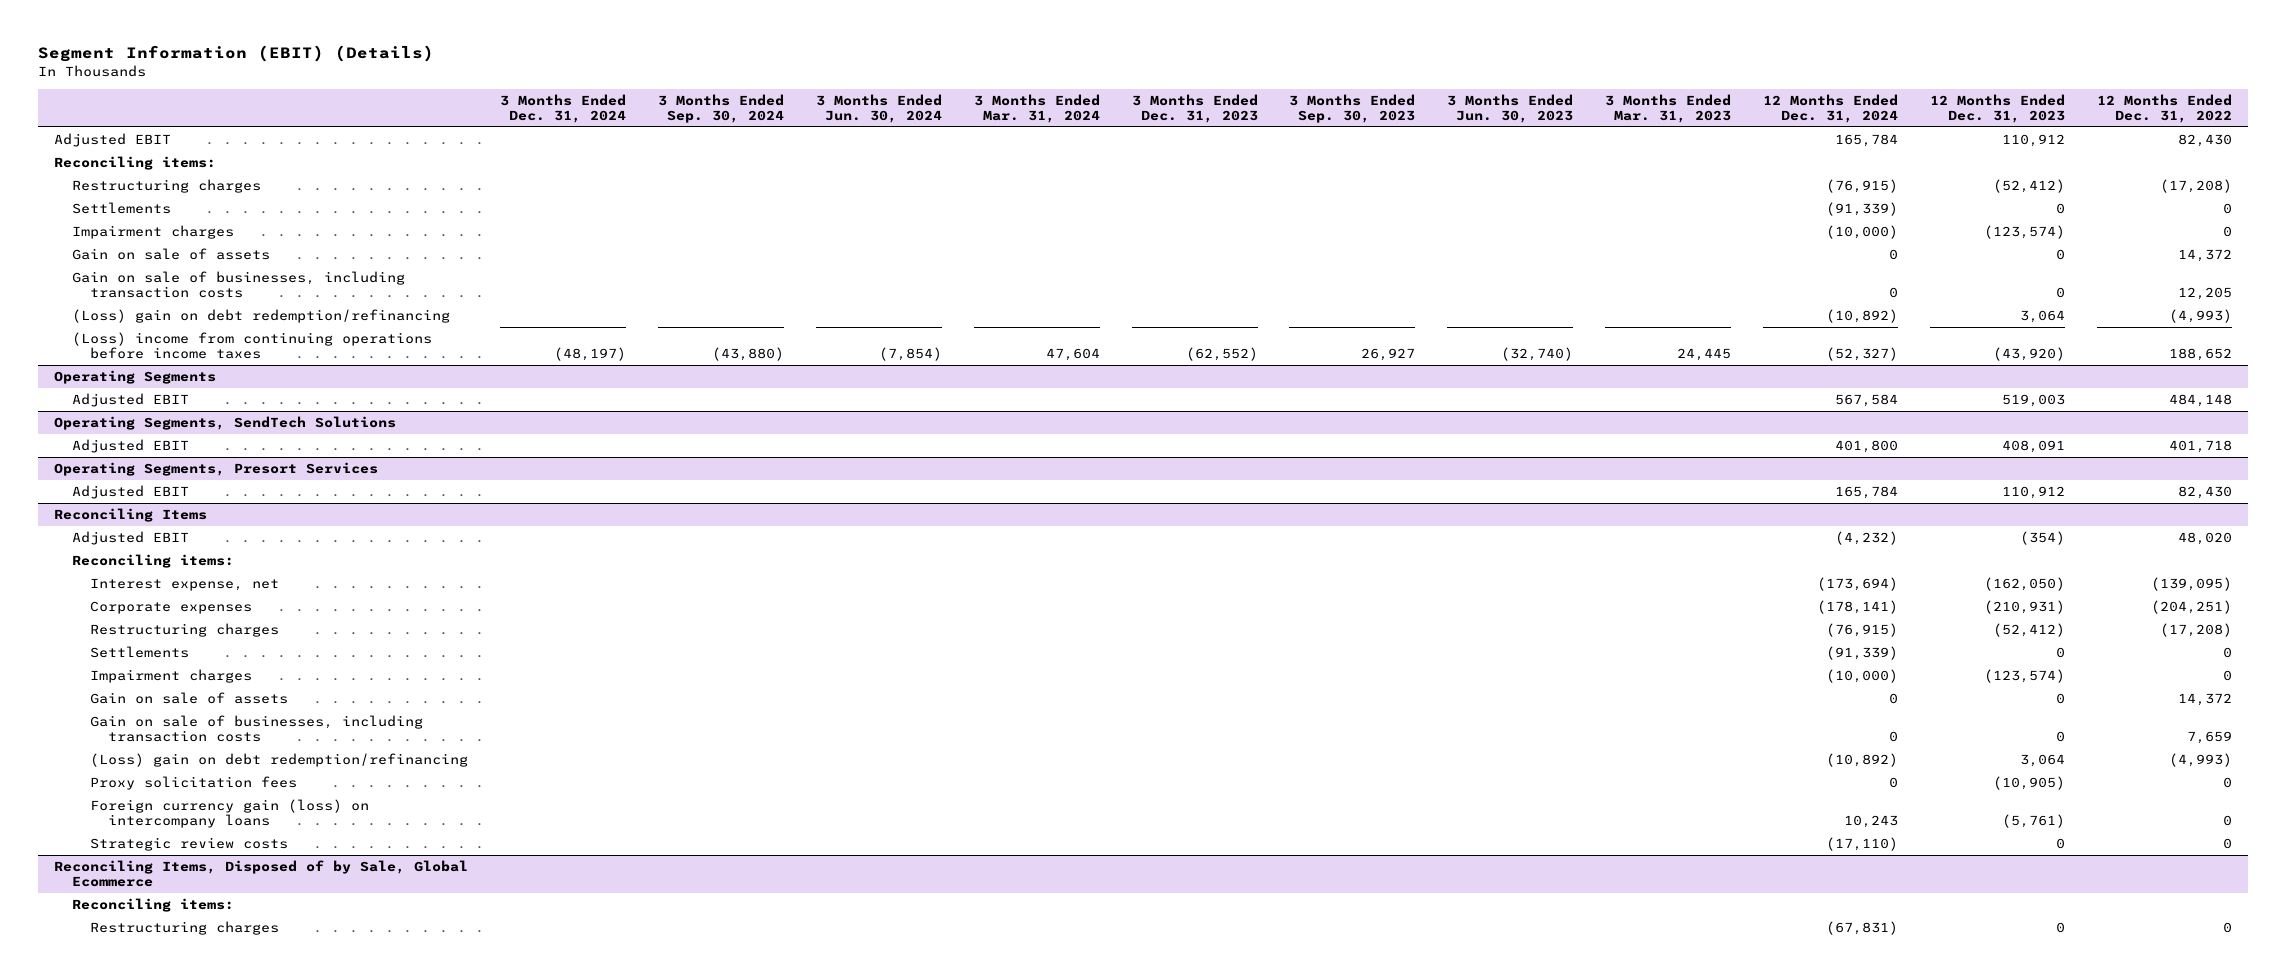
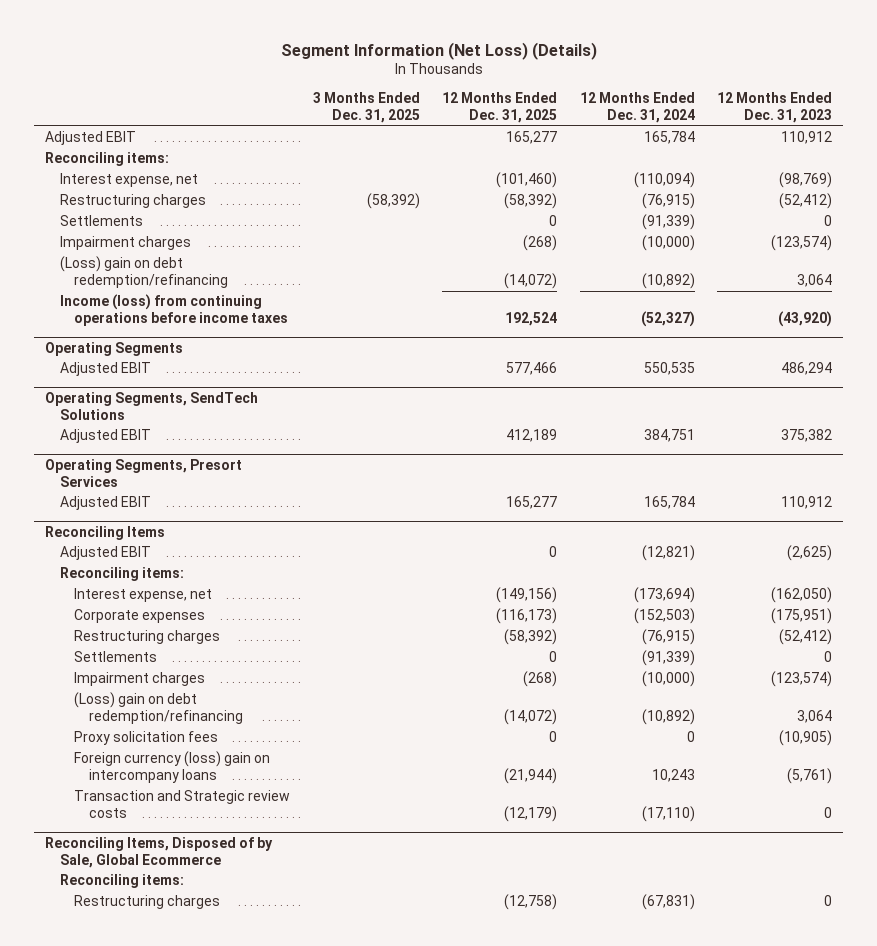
[38,45,435,63] Segment Information (EBIT) (Details) -> [280,41,597,60] Segment Information (Net Loss) (Details)
[499,93,626,123] 3 Months Ended Dec. 31, 2024 -> none
[657,93,784,123] 3 Months Ended Sep. 30, 2024 -> none
[815,93,942,123] 3 Months Ended Jun. 30, 2024 -> none
[973,93,1100,123] 3 Months Ended Mar. 31, 2024 -> none
[1131,93,1258,123] 3 Months Ended Dec. 31, 2023 -> none
[1289,93,1416,123] 3 Months Ended Sep. 30, 2023 -> none
[1447,93,1574,123] 3 Months Ended Jun. 30, 2023 -> none
[1605,93,1732,123] 3 Months Ended Mar. 31, 2023 -> none
[2097,93,2233,123] 12 Months Ended Dec. 31, 2022 -> none
none -> [312,92,420,124] 3 Months Ended Dec. 31, 2025
none -> [442,92,558,124] 12 Months Ended Dec. 31, 2025
none -> [59,173,198,188] Interest expense, net
[71,247,270,260] Gain on sale of assets -> none
[71,270,405,299] Gain on sale of businesses, including transaction costs -> none
[71,331,432,360] (Loss) income from continuing operations before income taxes -> [59,294,289,327] Income (loss) from continuing operations before income taxes
[1835,393,1899,407] 567,584 -> [643,362,695,376] 550,535
[2002,393,2066,407] 519,003 -> [781,362,833,376] 486,294
[1835,439,1899,453] 401,800 -> [643,429,695,443] 384,751
[2002,439,2066,453] 408,091 -> [781,429,833,443] 375,382
[1835,530,1899,545] (4,232) -> [641,545,695,562] (12,821)
[2020,530,2066,545] (354) -> [787,545,833,562] (2,625)
[1817,599,1899,614] (178,141) -> [633,608,695,625] (152,503)
[1984,599,2066,614] (210,931) -> [771,608,833,625] (175,951)
[89,691,288,704] Gain on sale of assets -> none
[89,714,423,743] Gain on sale of businesses, including transaction costs -> none
[89,798,369,829] Foreign currency gain (loss) on intercompany loans -> [74,751,271,784] Foreign currency (loss) gain on intercompany loans
[89,836,288,851] Strategic review costs -> [74,790,291,819] Transaction and Strategic review costs

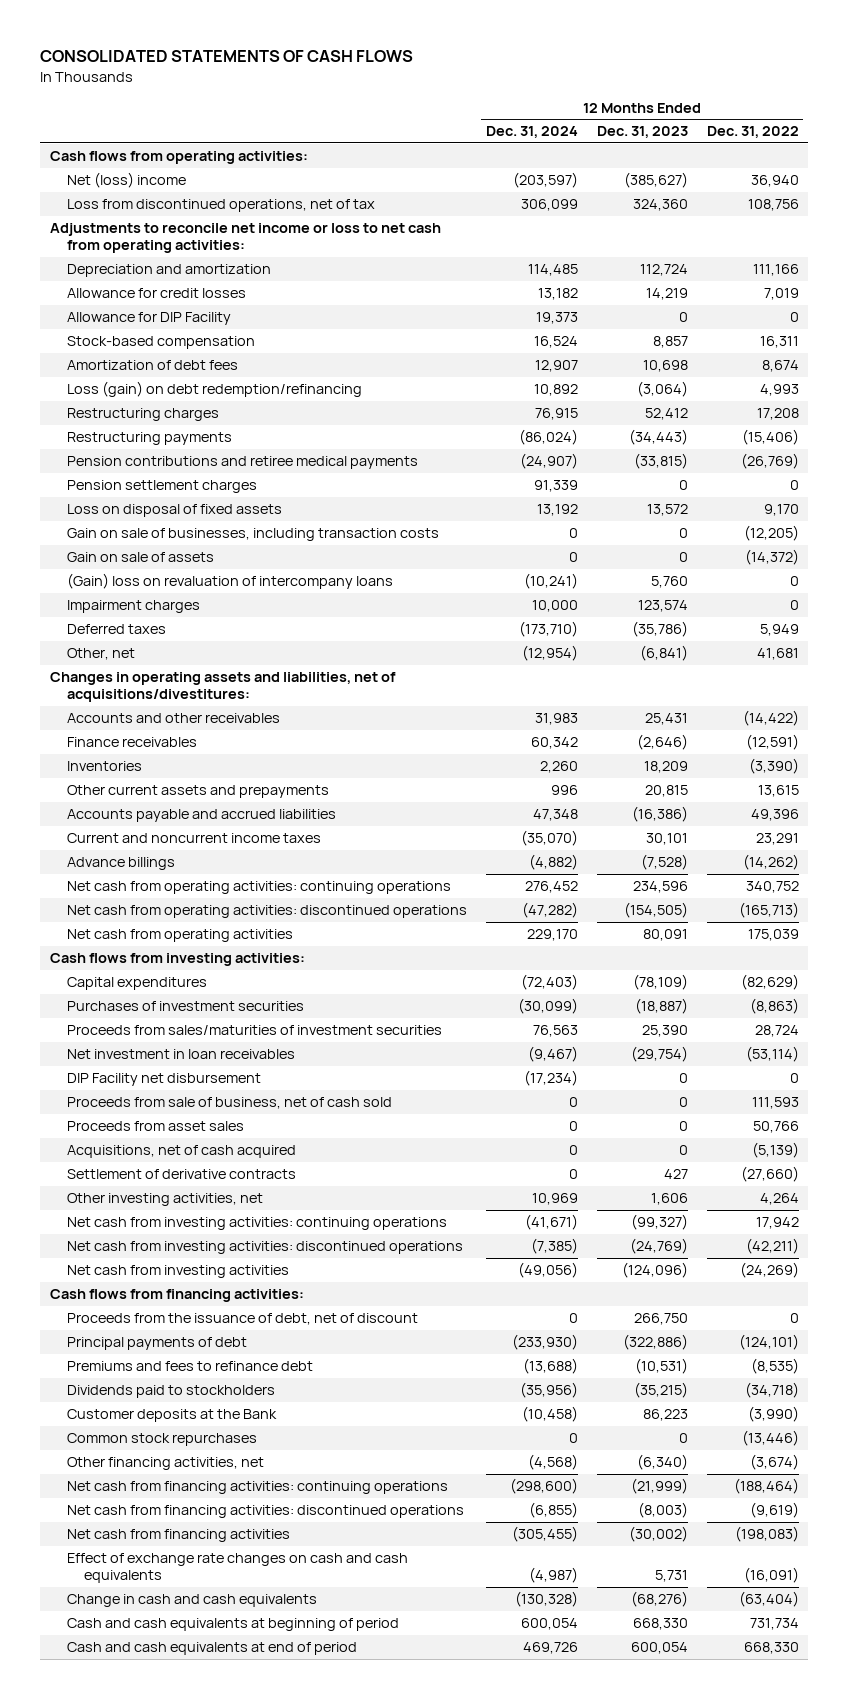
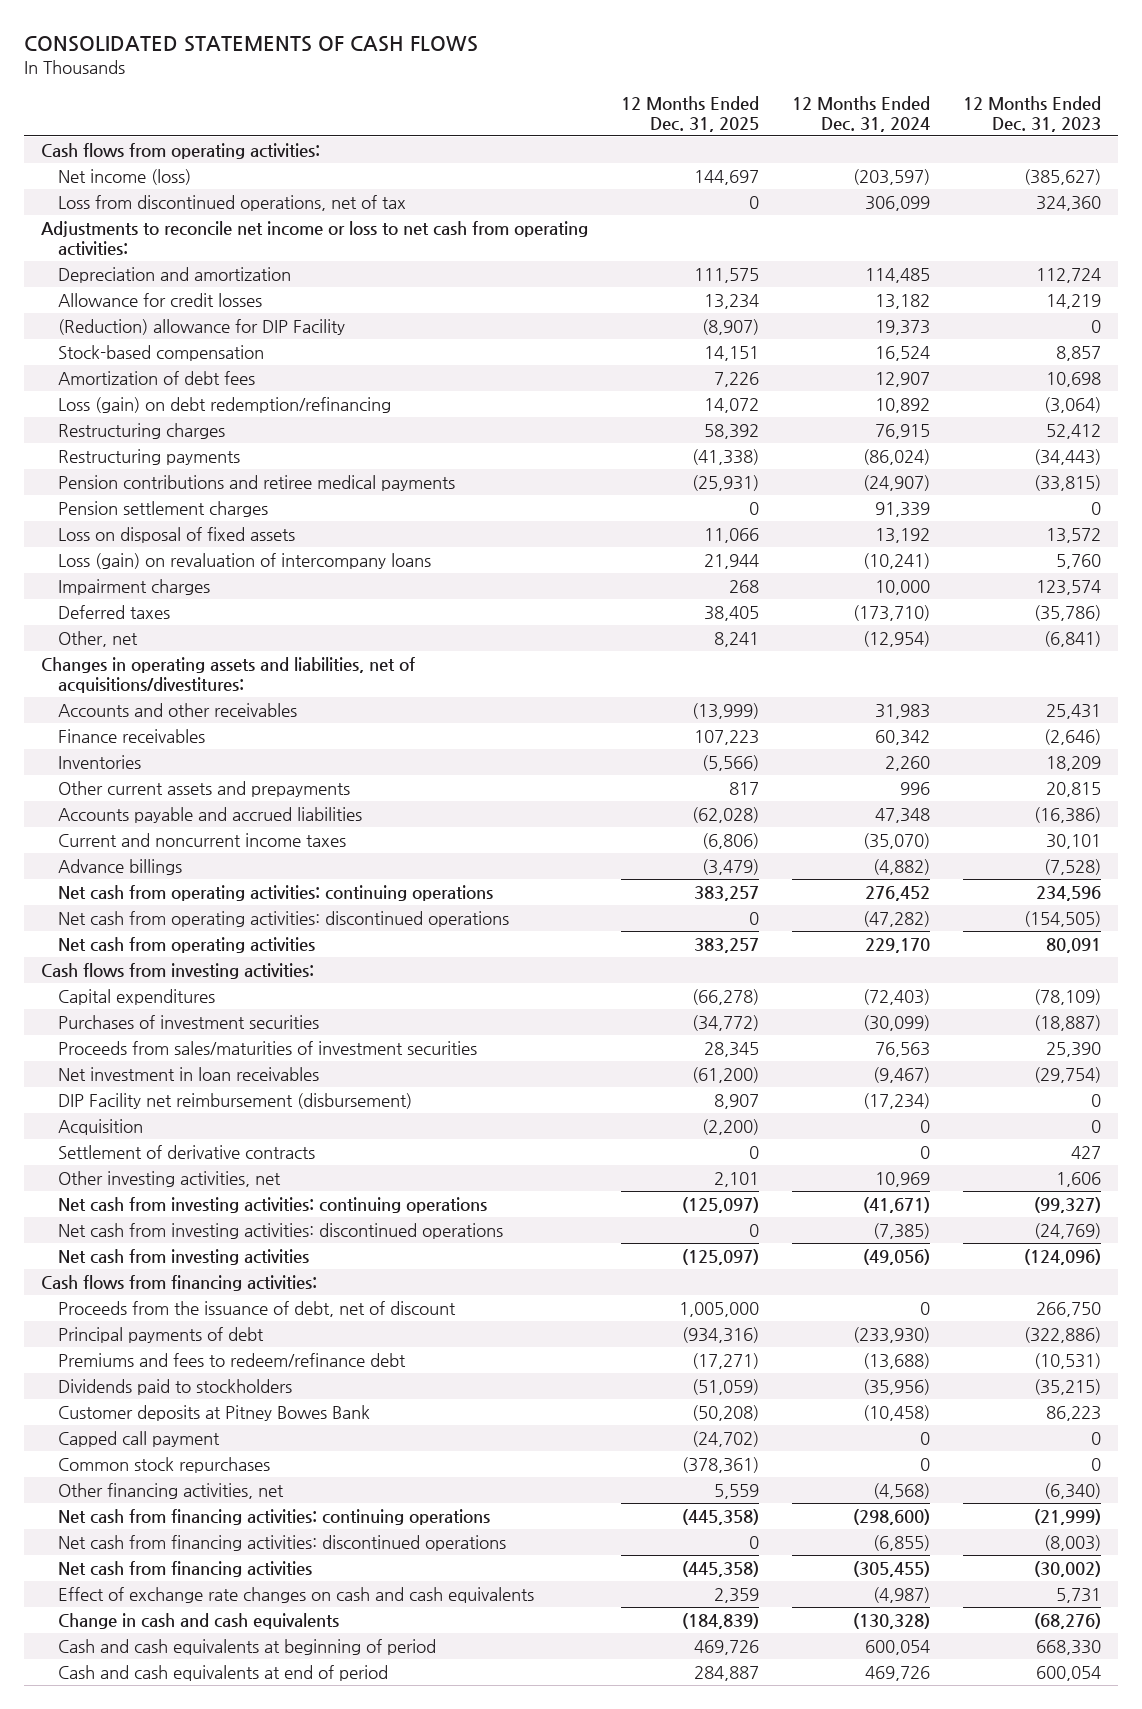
[706,126,799,139] Dec. 31, 2022 -> none
none -> [620,95,759,133] 12 Months Ended Dec. 31, 2025
[66,171,186,188] Net (loss) income -> [58,168,192,185] Net income (loss)
[66,311,231,325] Allowance for DIP Facility -> [58,318,346,335] (Reduction) allowance for DIP Facility
[66,527,439,541] Gain on sale of businesses, including transaction costs -> none
[66,551,214,562] Gain on sale of assets -> none
[66,572,393,589] (Gain) loss on revaluation of intercompany loans -> [58,552,432,569] Loss (gain) on revaluation of intercompany loans
[66,1096,392,1109] Proceeds from sale of business, net of cash sold -> none
[66,1120,244,1131] Proceeds from asset sales -> none
[66,1072,261,1086] DIP Facility net disbursement -> [58,1092,413,1109] DIP Facility net reimbursement (disbursement)
[66,1144,296,1158] Acquisitions, net of cash acquired -> [58,1118,144,1135] Acquisition
[66,1360,313,1371] Premiums and fees to refinance debt -> [58,1352,407,1367] Premiums and fees to redeem/refinance debt
[66,1408,277,1422] Customer deposits at the Bank -> [58,1404,371,1421] Customer deposits at Pitney Bowes Bank
none -> [58,1430,221,1447] Capped call payment

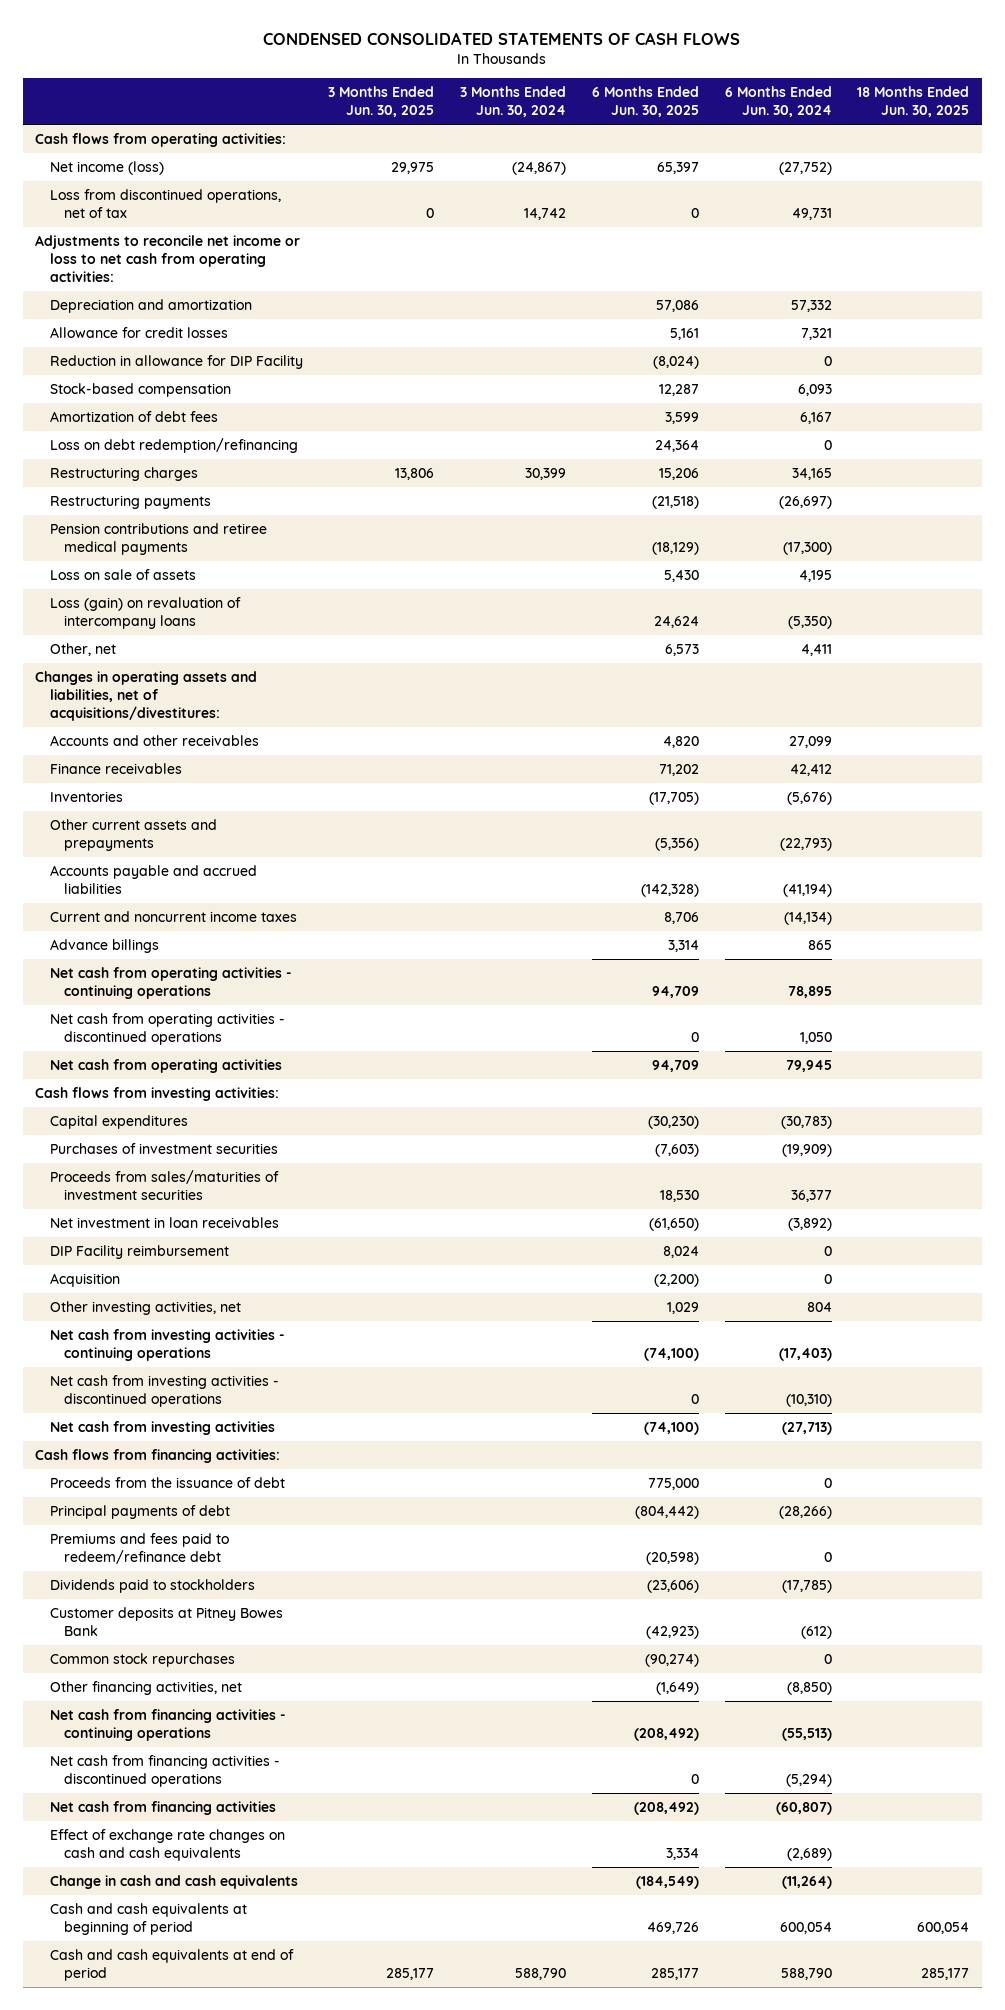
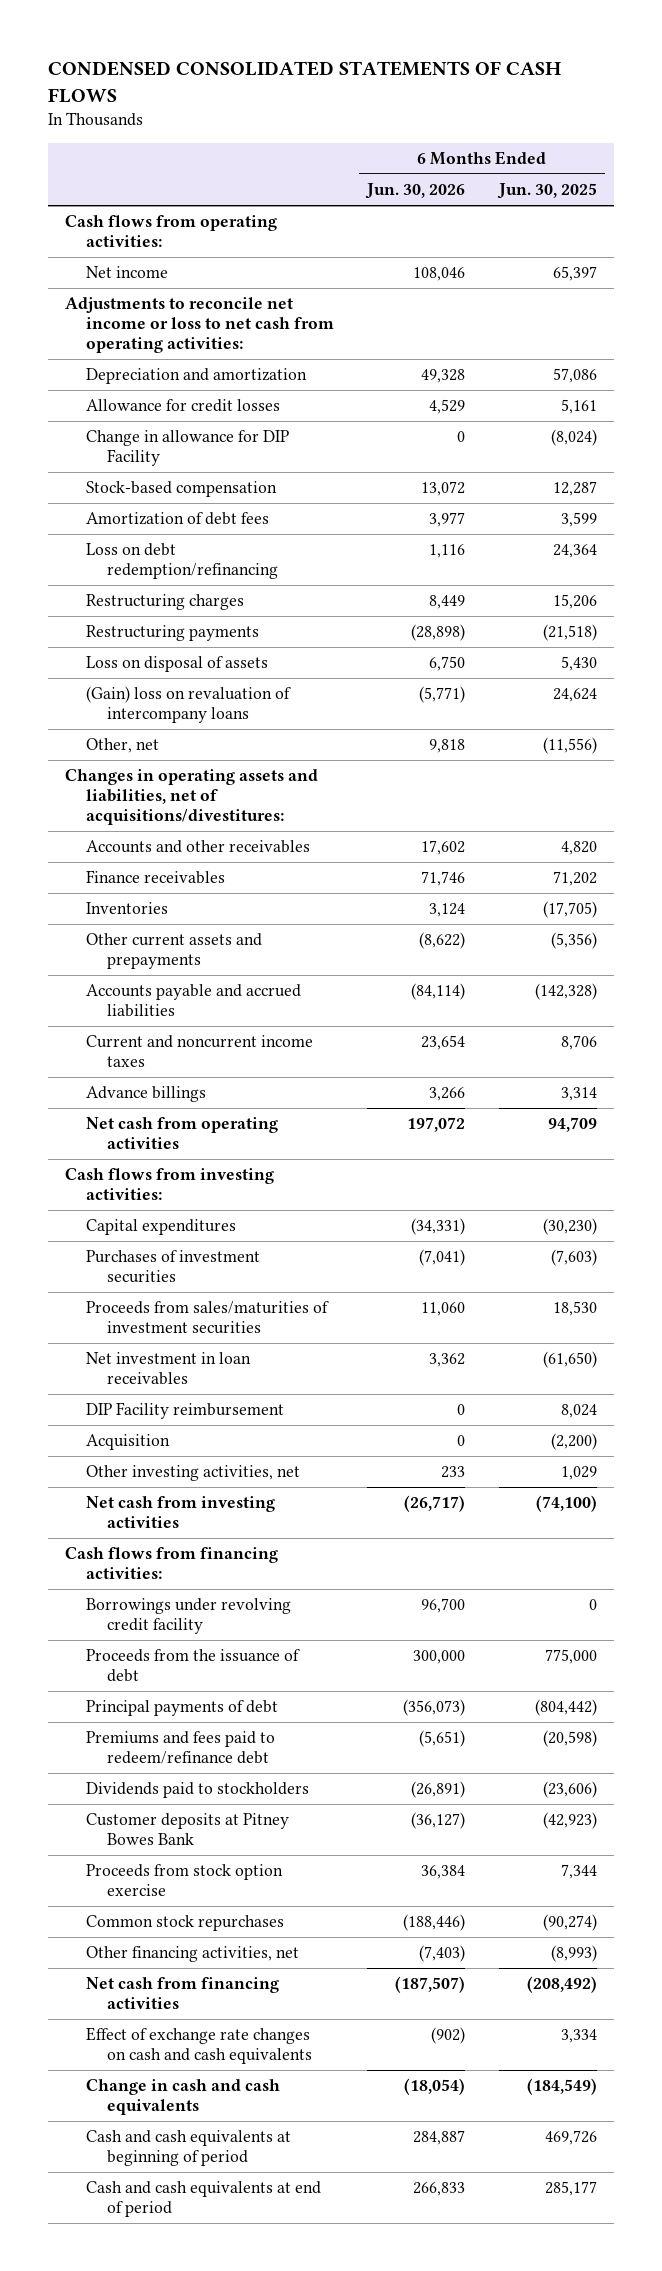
[328,86,435,118] 3 Months Ended Jun. 30, 2025 -> none
[460,86,567,118] 3 Months Ended Jun. 30, 2024 -> none
[724,86,832,118] 6 Months Ended Jun. 30, 2024 -> none
[857,86,970,118] 18 Months Ended Jun. 30, 2025 -> none
none -> [365,183,466,200] Jun. 30, 2026
[49,188,281,219] Loss from discontinued operations, net of tax -> none
[49,160,164,175] Net income (loss) -> [86,266,169,279] Net income
[49,354,303,369] Reduction in allowance for DIP Facility -> [86,430,290,467] Change in allowance for DIP Facility
[49,522,267,556] Pension contributions and retiree medical payments -> none
[49,568,196,580] Loss on sale of assets -> [86,656,269,673] Loss on disposal of assets
[49,596,241,630] Loss (gain) on revaluation of intercompany loans -> [86,686,292,724] (Gain) loss on revaluation of intercompany loans
[664,643,699,656] 6,573 -> [542,737,597,755] (11,556)
[49,966,292,1000] Net cash from operating activities - continuing operations -> none
[49,1012,285,1046] Net cash from operating activities - discontinued operations -> none
[49,1328,285,1362] Net cash from investing activities - continuing operations -> none
[49,1374,279,1408] Net cash from investing activities - discontinued operations -> none
none -> [86,1598,292,1635] Borrowings under revolving credit facility
none -> [86,1864,284,1897] Proceeds from stock option exercise
[49,1708,286,1742] Net cash from financing activities - continuing operations -> none
[49,1754,280,1788] Net cash from financing activities - discontinued operations -> none
[655,1681,699,1695] (1,649) -> [550,1945,597,1963] (8,993)

